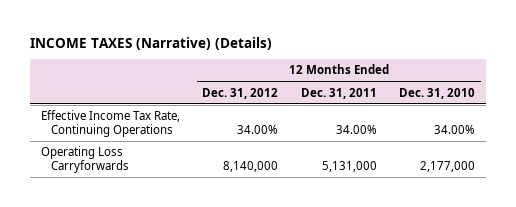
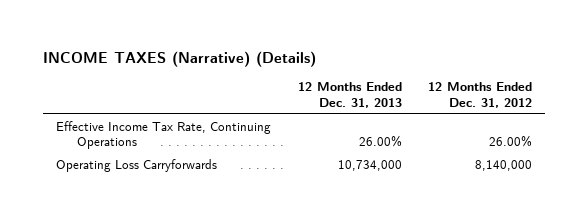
[300,87,377,99] Dec. 31, 2011 -> none
[398,87,475,99] Dec. 31, 2010 -> none
none -> [297,82,402,108] 12 Months Ended Dec. 31, 2013
[237,124,279,134] 34.00% -> [489,135,533,148] 26.00%

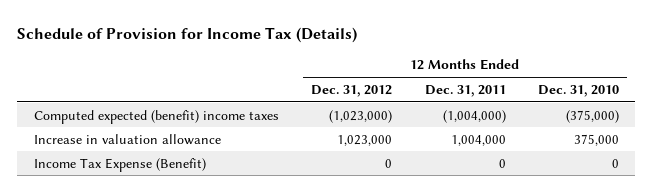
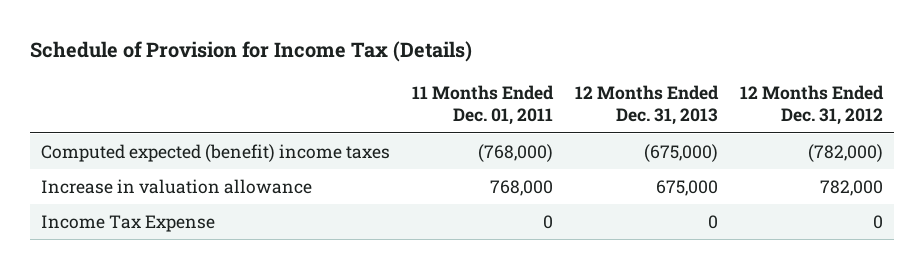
[424,84,506,97] Dec. 31, 2011 -> none
[538,84,620,97] Dec. 31, 2010 -> none
none -> [412,84,555,126] 11 Months Ended Dec. 01, 2011
none -> [575,84,720,126] 12 Months Ended Dec. 31, 2013
[329,109,393,123] (1,023,000) -> [808,143,884,162] (782,000)
[337,134,393,146] 1,023,000 -> [820,179,884,196] 782,000
[33,157,206,172] Income Tax Expense (Benefit) -> [41,214,216,232] Income Tax Expense

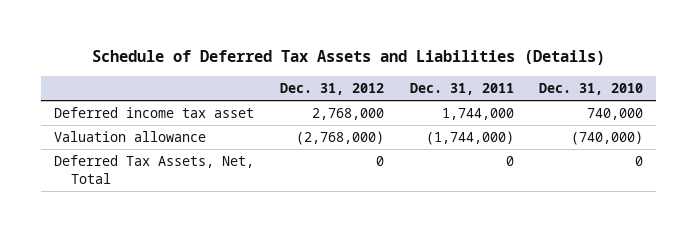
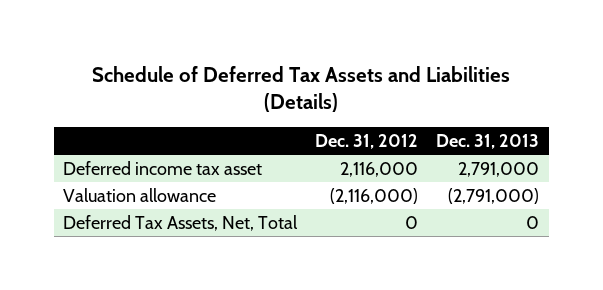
[409,83,514,96] Dec. 31, 2011 -> none
[539,83,644,96] Dec. 31, 2010 -> none
none -> [436,133,540,149] Dec. 31, 2013
[311,108,384,121] 2,768,000 -> [340,161,419,177] 2,116,000
[295,131,384,146] (2,768,000) -> [330,187,419,204] (2,116,000)

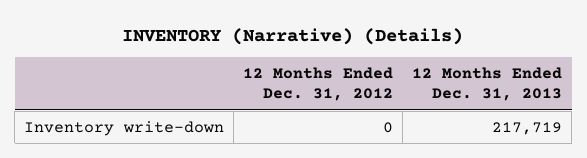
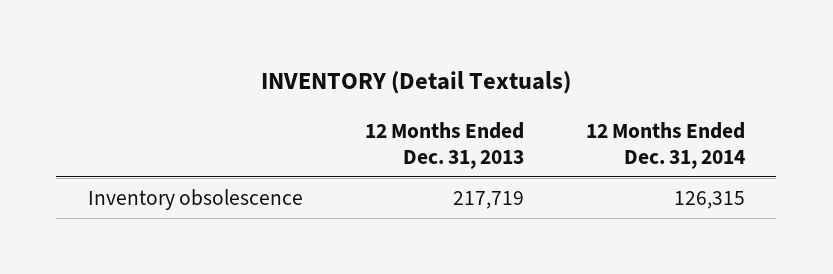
[122,27,464,45] INVENTORY (Narrative) (Details) -> [261,71,572,95] INVENTORY (Detail Textuals)
[243,67,394,102] 12 Months Ended Dec. 31, 2012 -> none
none -> [586,121,746,169] 12 Months Ended Dec. 31, 2014
[24,121,225,137] Inventory write-down -> [87,188,303,210] Inventory obsolescence

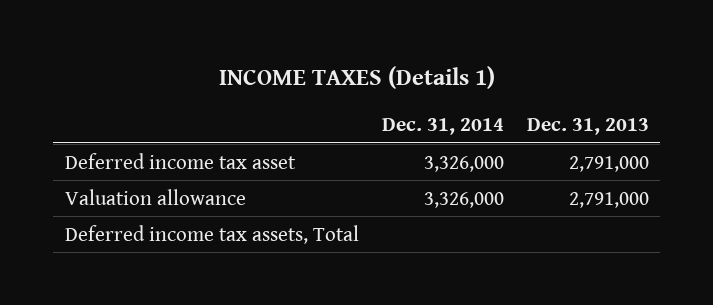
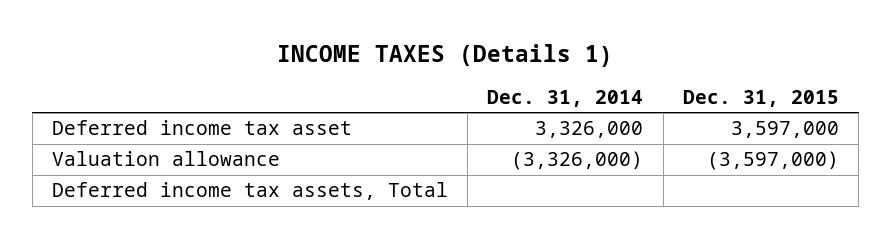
[526,117,649,135] Dec. 31, 2013 -> none
none -> [682,89,839,107] Dec. 31, 2015
[423,191,504,208] 3,326,000 -> [511,151,644,171] (3,326,000)

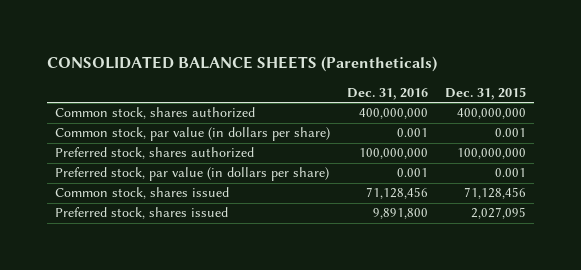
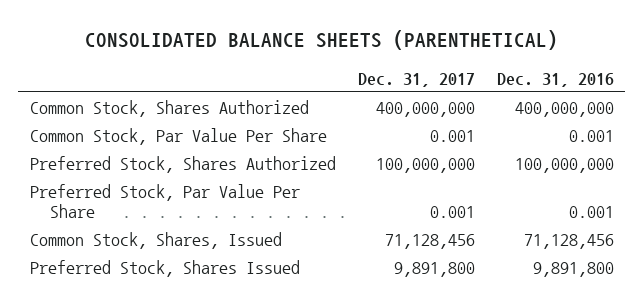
[46,56,437,73] CONSOLIDATED BALANCE SHEETS (Parentheticals) -> [84,30,558,51] CONSOLIDATED BALANCE SHEETS (PARENTHETICAL)
[444,86,526,100] Dec. 31, 2015 -> none
none -> [357,72,475,87] Dec. 31, 2017
[55,107,256,120] Common stock, shares authorized -> [29,99,309,117] Common Stock, Shares Authorized
[55,127,331,142] Common stock, par value (in dollars per share) -> [29,127,327,145] Common Stock, Par Value Per Share
[55,147,255,160] Preferred stock, shares authorized -> [29,155,336,173] Preferred Stock, Shares Authorized
[55,167,330,182] Preferred stock, par value (in dollars per share) -> [29,183,300,219] Preferred Stock, Par Value Per Share
[55,187,230,200] Common stock, shares issued -> [29,231,282,249] Common Stock, Shares, Issued
[55,207,229,220] Preferred stock, shares issued -> [29,259,300,277] Preferred Stock, Shares Issued

